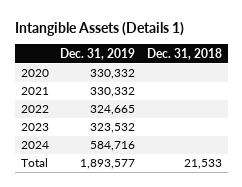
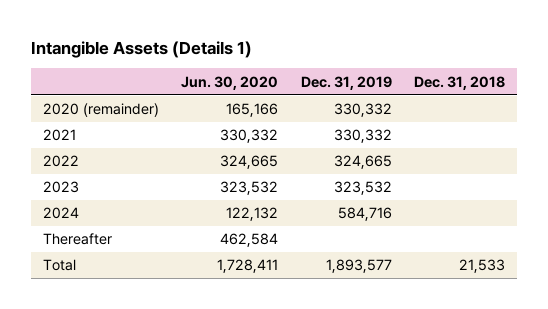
none -> [181,75,279,90] Jun. 30, 2020
[20,69,49,78] 2020 -> [42,103,159,118] 2020 (remainder)
none -> [42,233,112,246] Thereafter

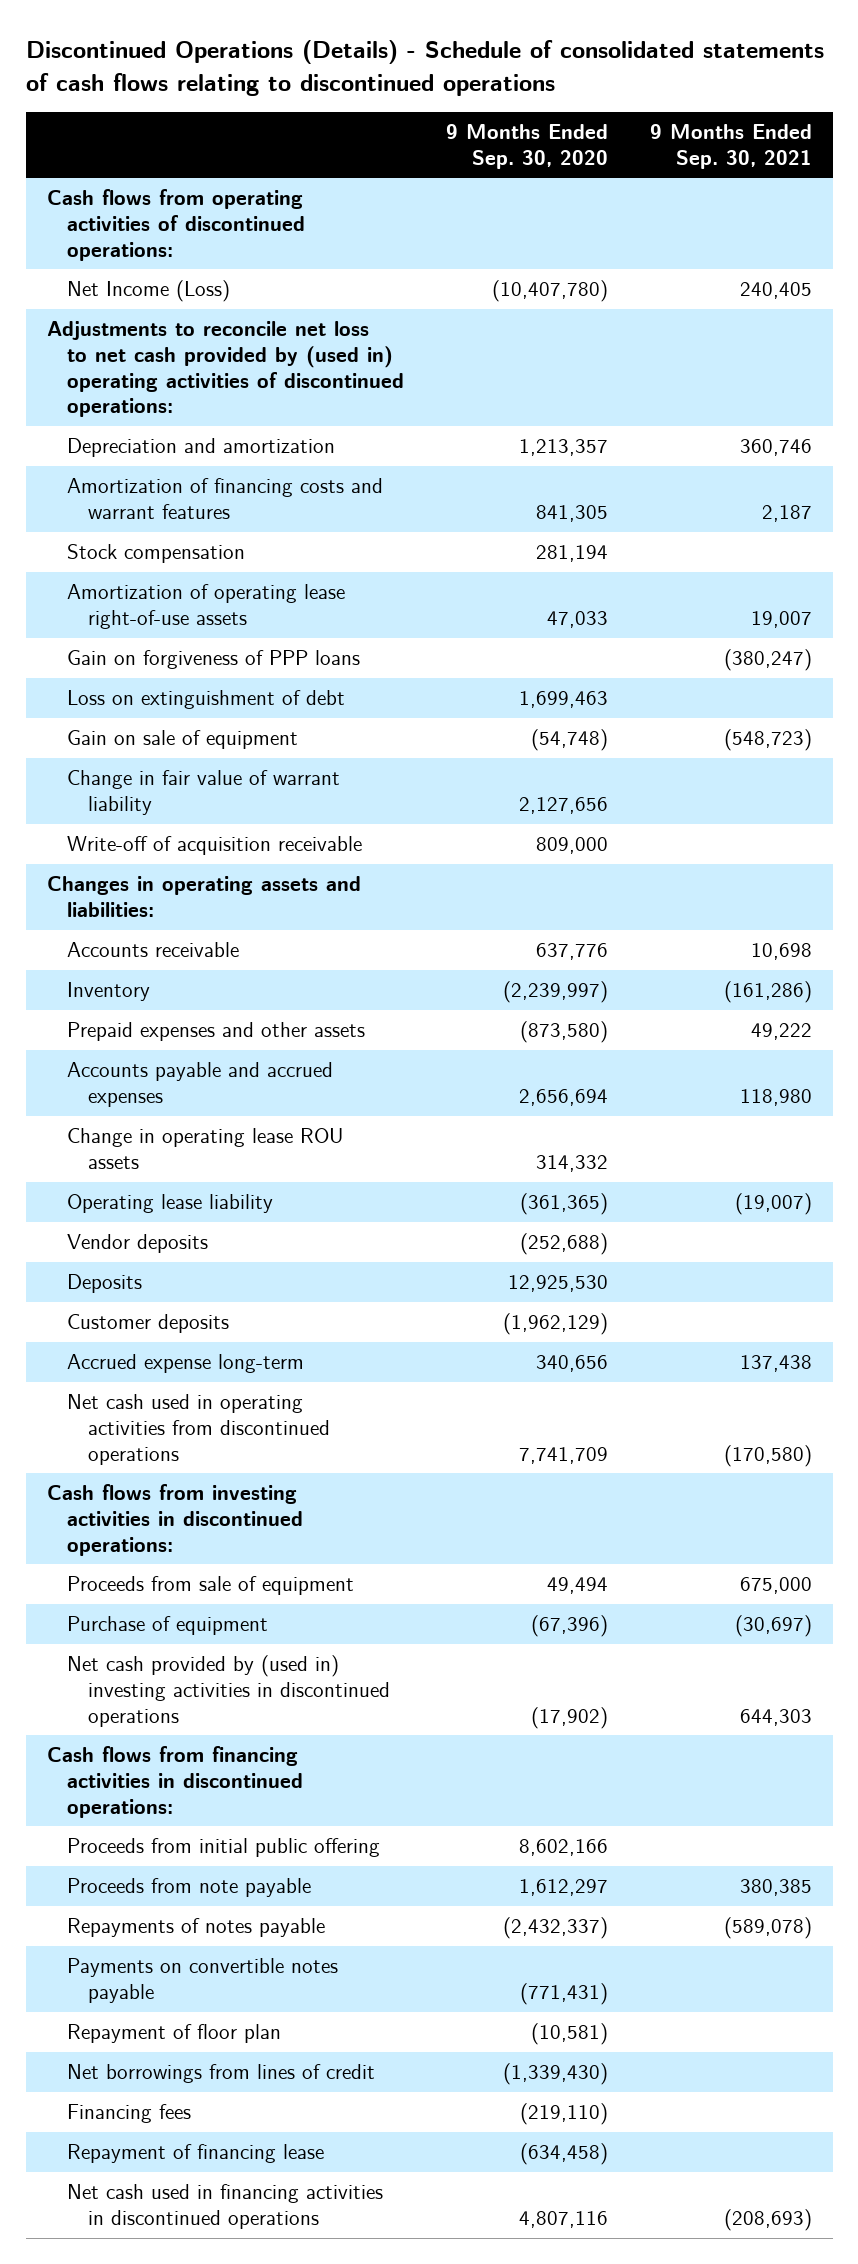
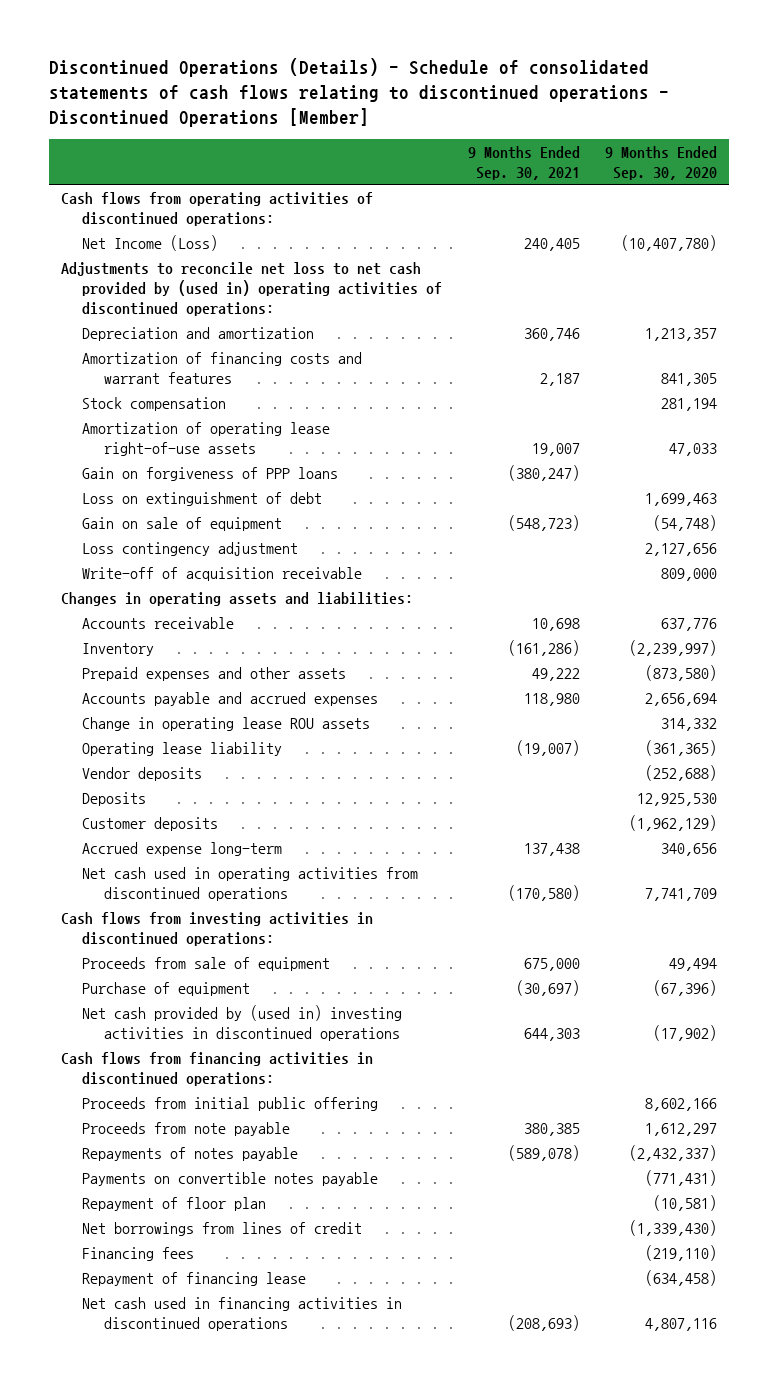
[25,40,824,96] Discontinued Operations (Details) - Schedule of consolidated statements of cash flows relating to discontinued operations -> [48,58,669,128] Discontinued Operations (Details) - Schedule of consolidated statements of cash flows relating to discontinued operations - Discontinued Operations [Member]
[67,770,341,815] Change in fair value of warrant liability -> [82,541,299,556] Loss contingency adjustment

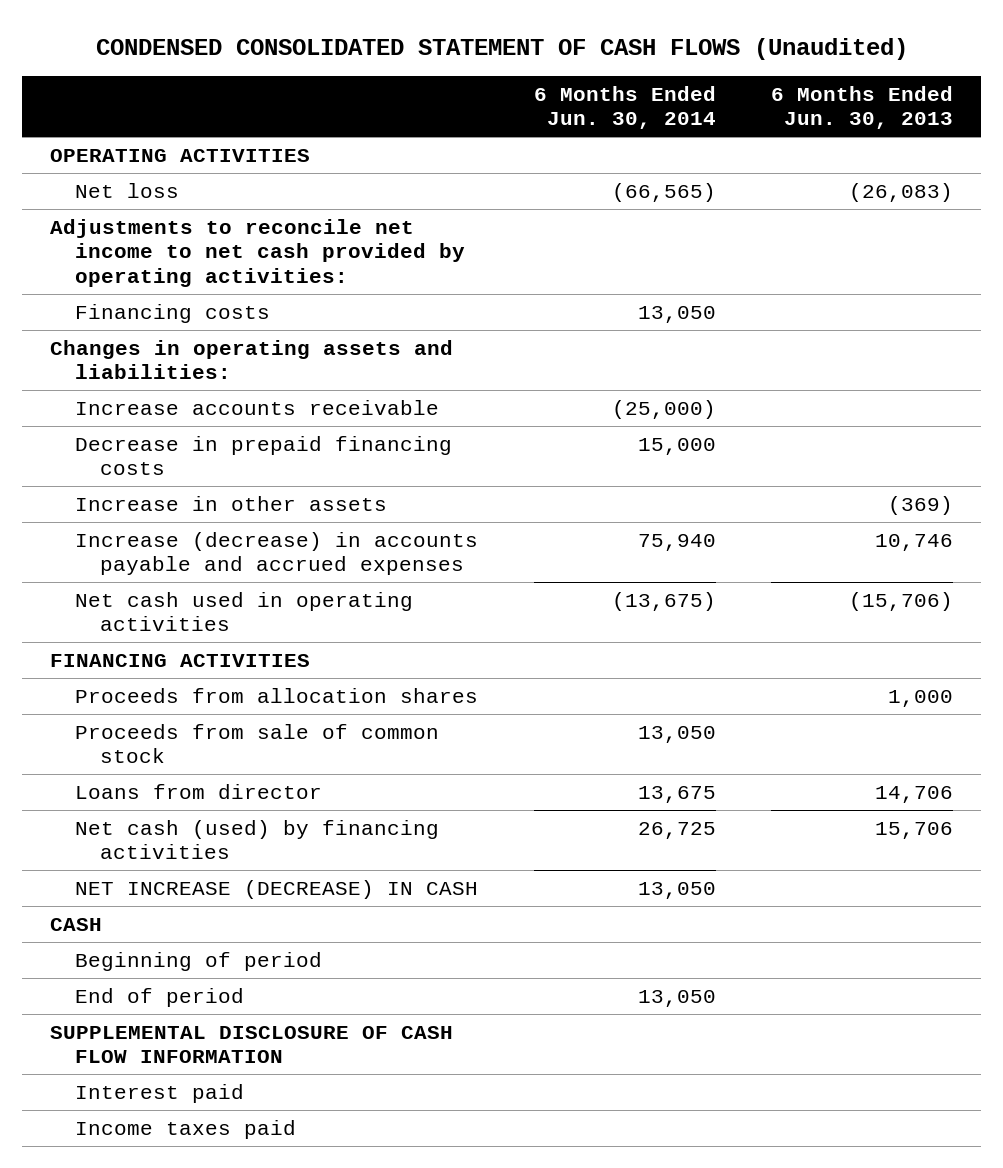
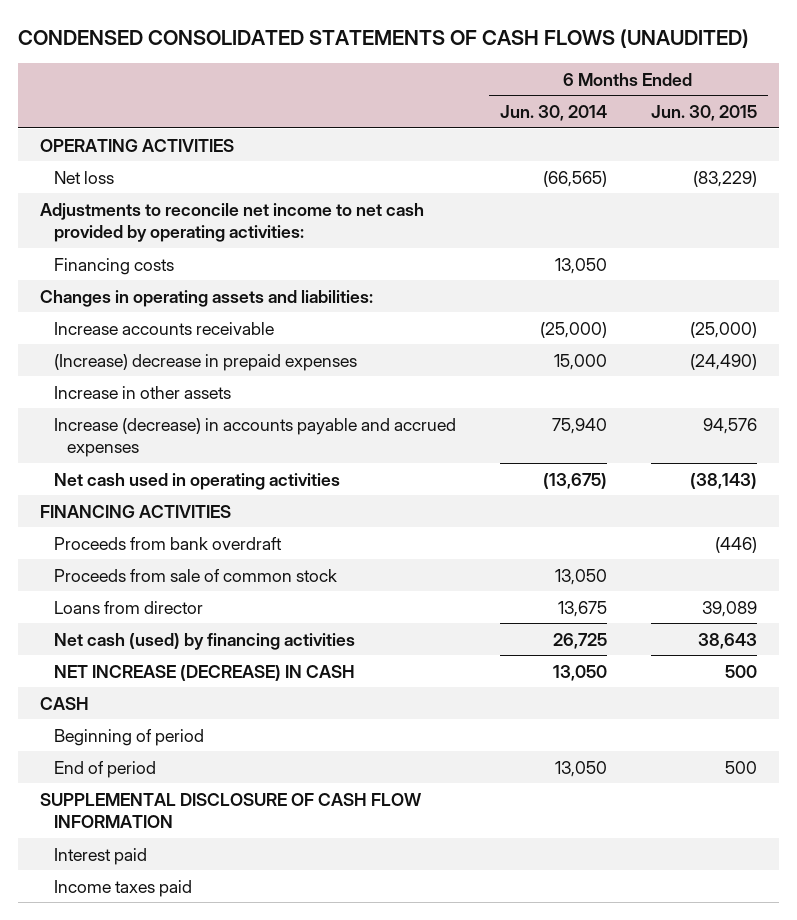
[95,38,908,61] CONDENSED CONSOLIDATED STATEMENT OF CASH FLOWS (Unaudited) -> [17,29,749,49] CONDENSED CONSOLIDATED STATEMENTS OF CASH FLOWS (UNAUDITED)
[771,85,954,130] 6 Months Ended Jun. 30, 2013 -> none
none -> [650,105,757,122] Jun. 30, 2015
[75,436,453,476] Decrease in prepaid financing costs -> none
none -> [53,353,357,371] (Increase) decrease in prepaid expenses
[75,688,479,704] Proceeds from allocation shares -> none
none -> [53,536,282,550] Proceeds from bank overdraft

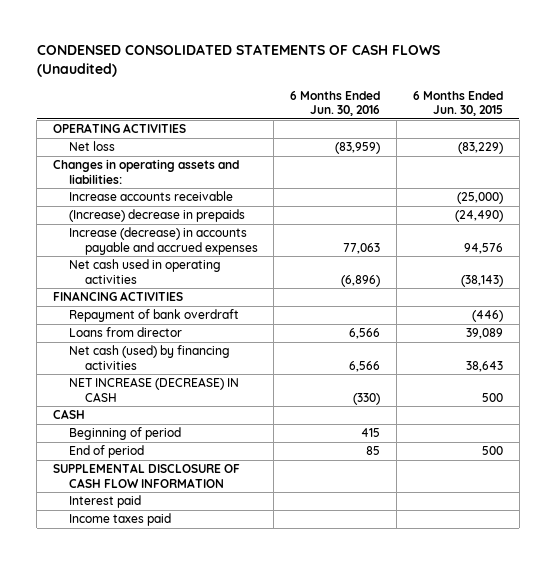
[17,29,749,49] CONDENSED CONSOLIDATED STATEMENTS OF CASH FLOWS (UNAUDITED) -> [36,44,440,78] CONDENSED CONSOLIDATED STATEMENTS OF CASH FLOWS (Unaudited)
[499,105,607,122] Jun. 30, 2014 -> none
none -> [290,90,381,117] 6 Months Ended Jun. 30, 2016
[39,202,424,243] Adjustments to reconcile net income to net cash provided by operating activities: -> none
[53,257,174,275] Financing costs -> none
[53,385,231,399] Increase in other assets -> none
[53,353,357,371] (Increase) decrease in prepaid expenses -> [68,209,245,223] (Increase) decrease in prepaids
[53,568,337,582] Proceeds from sale of common stock -> none
[53,536,282,550] Proceeds from bank overdraft -> [68,309,239,323] Repayment of bank overdraft

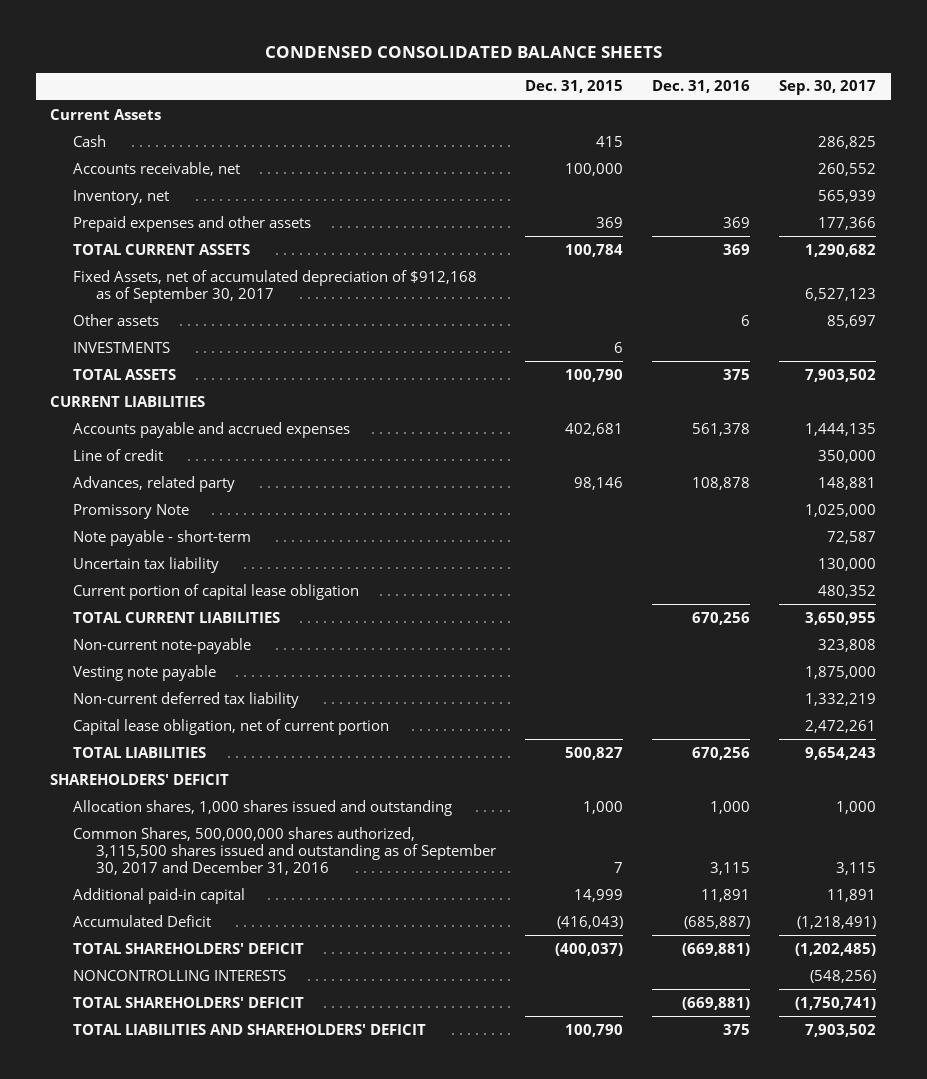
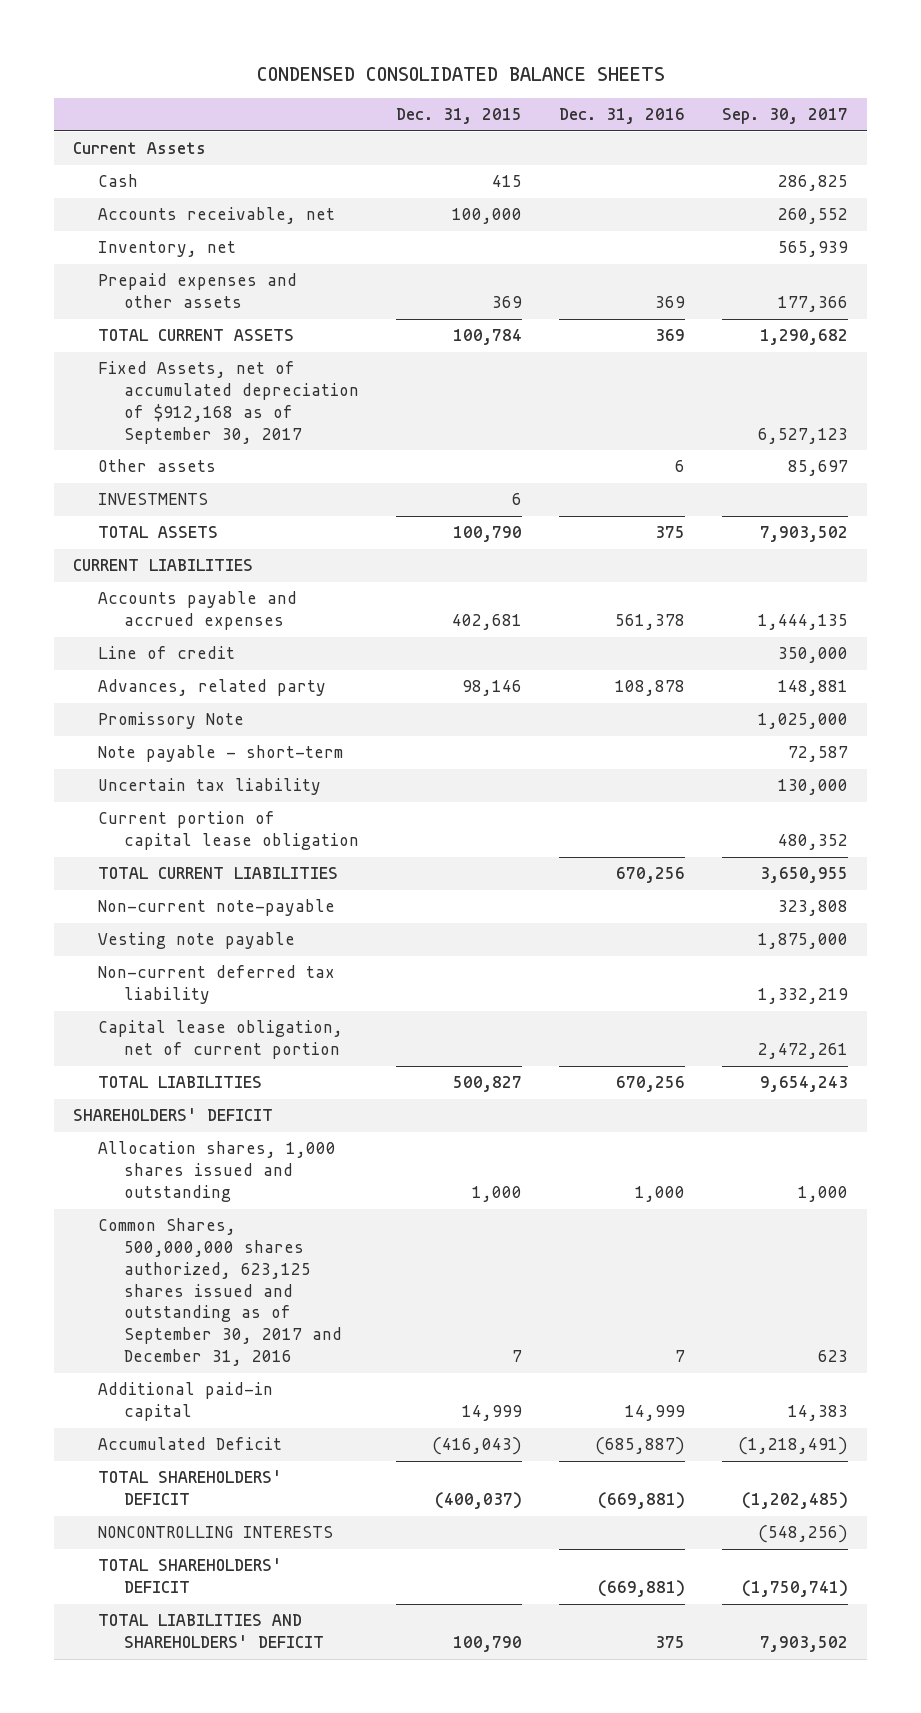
[73,826,497,875] Common Shares, 500,000,000 shares authorized, 3,115,500 shares issued and outstanding as of September 30, 2017 and December 31, 2016 -> [98,1218,343,1367] Common Shares, 500,000,000 shares authorized, 623,125 shares issued and outstanding as of September 30, 2017 and December 31, 2016
[710,861,751,875] 3,115 -> [675,1350,686,1363] 7
[836,861,877,875] 3,115 -> [818,1350,849,1363] 623
[701,888,751,902] 11,891 -> [625,1405,686,1422] 14,999
[827,888,877,902] 11,891 -> [788,1405,849,1422] 14,383

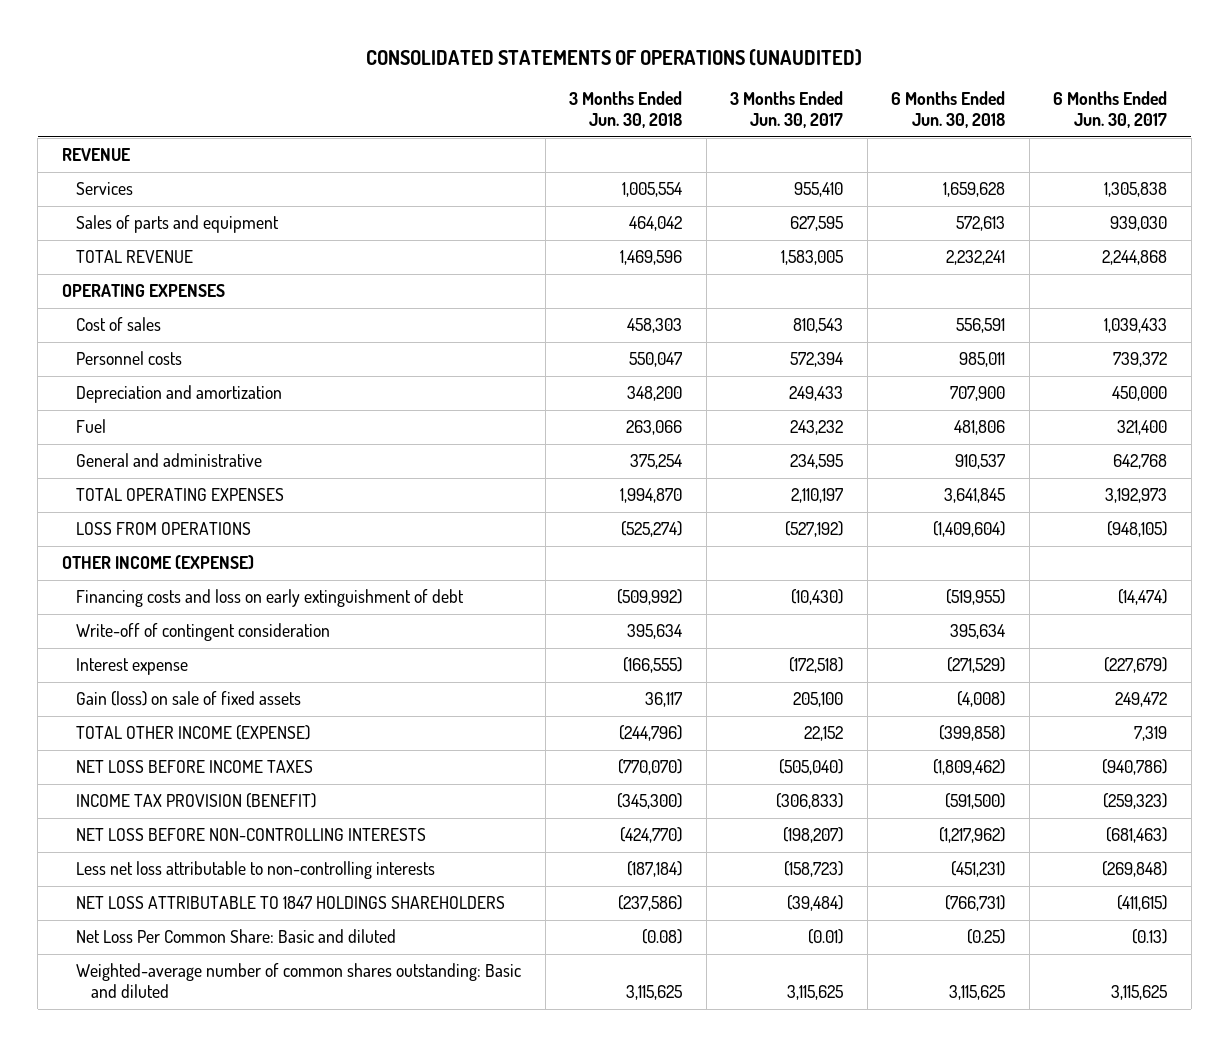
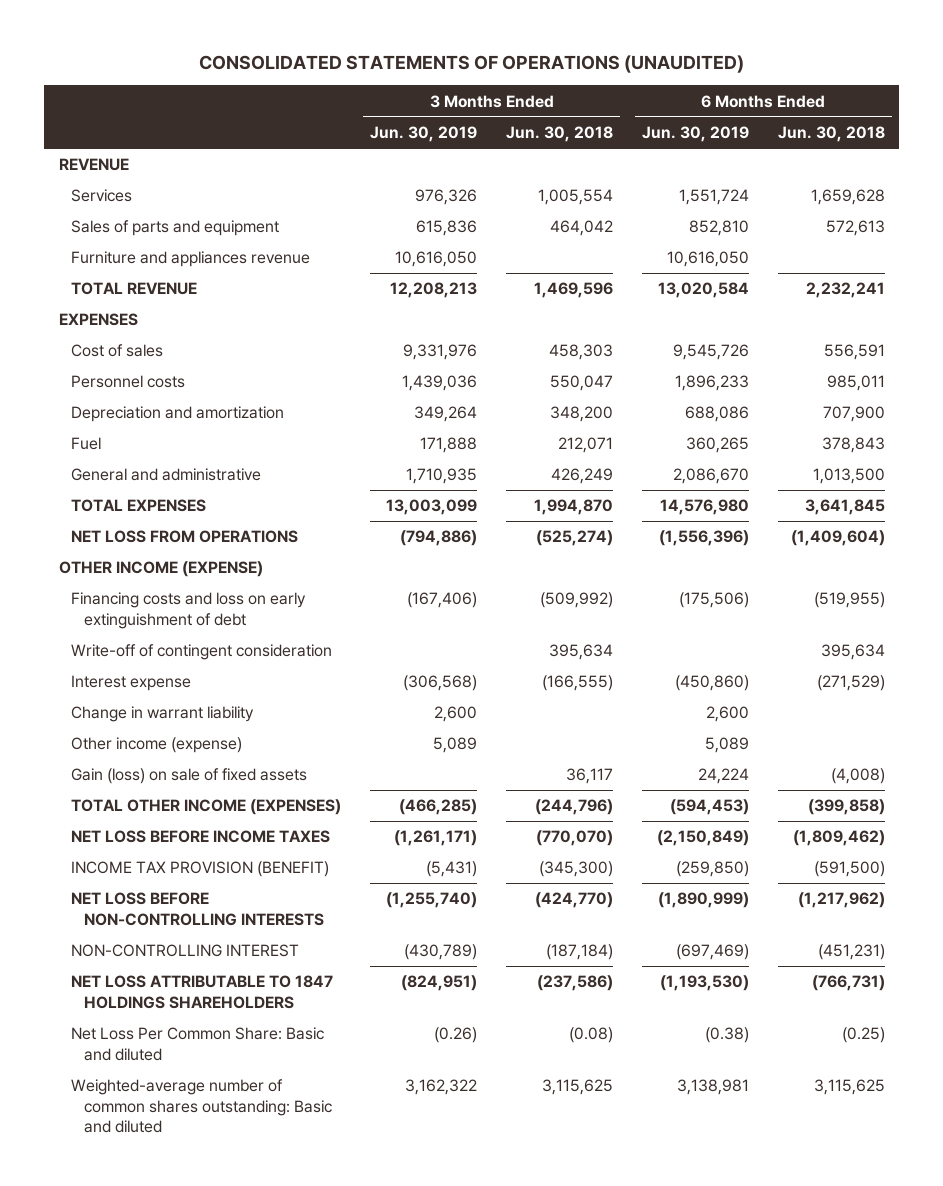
[730,91,844,128] 3 Months Ended Jun. 30, 2017 -> none
[1053,91,1168,128] 6 Months Ended Jun. 30, 2017 -> none
none -> [370,126,478,143] Jun. 30, 2019
none -> [641,126,749,143] Jun. 30, 2019
none -> [71,251,311,268] Furniture and appliances revenue
[61,284,225,298] OPERATING EXPENSES -> [58,313,138,327] EXPENSES
[626,420,683,436] 263,066 -> [557,437,613,454] 212,071
[954,420,1006,436] 481,806 -> [821,437,885,454] 378,843
[630,454,683,470] 375,254 -> [550,468,613,485] 426,249
[955,454,1006,470] 910,537 -> [812,468,885,485] 1,013,500
[76,488,285,502] TOTAL OPERATING EXPENSES -> [71,499,207,513] TOTAL EXPENSES
[76,522,252,536] LOSS FROM OPERATIONS -> [71,530,299,544] NET LOSS FROM OPERATIONS
none -> [71,706,255,723] Change in warrant liability
none -> [71,737,243,754] Other income (expense)
[76,725,311,741] TOTAL OTHER INCOME (EXPENSE) -> [71,799,342,816] TOTAL OTHER INCOME (EXPENSES)
[76,861,436,880] Less net loss attributable to non-controlling interests -> [71,944,300,958] NON-CONTROLLING INTEREST

